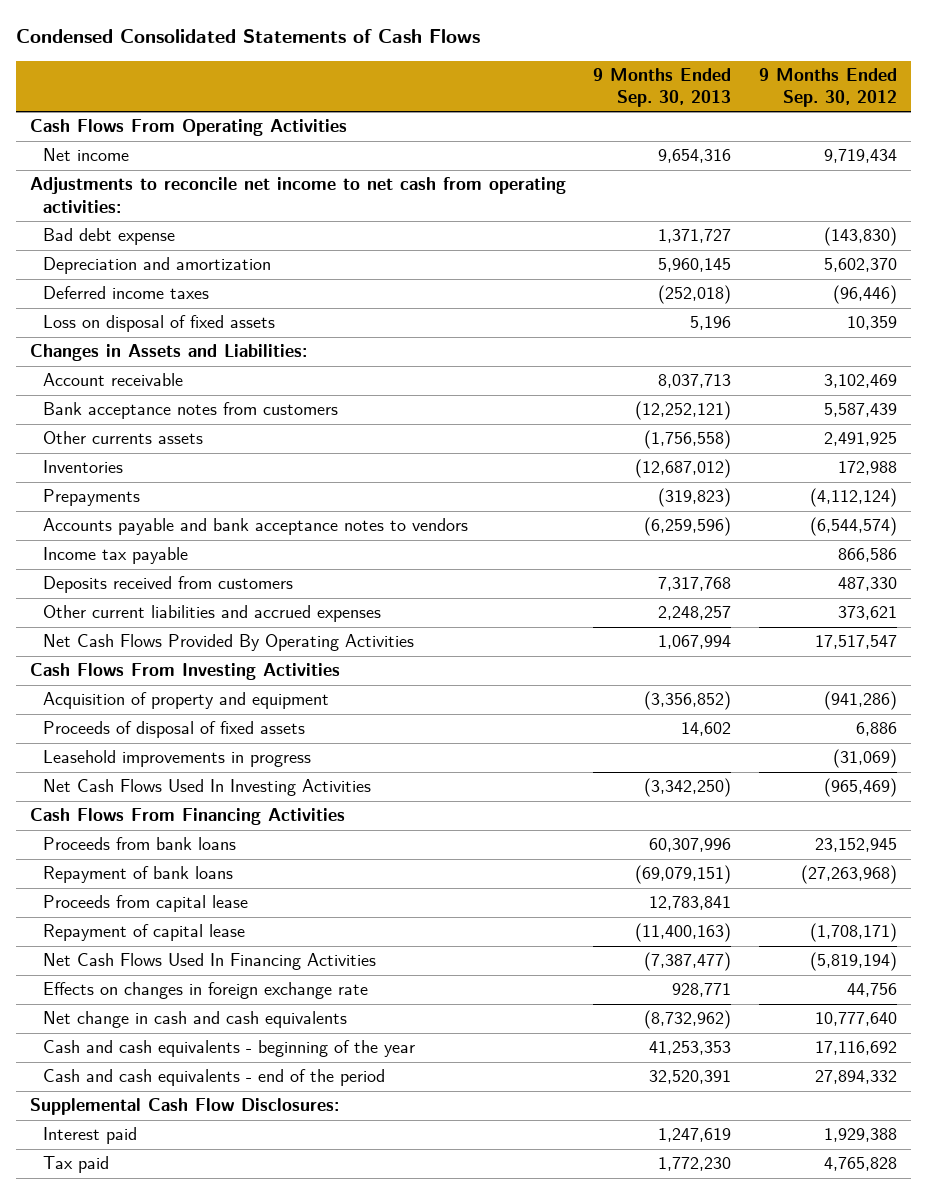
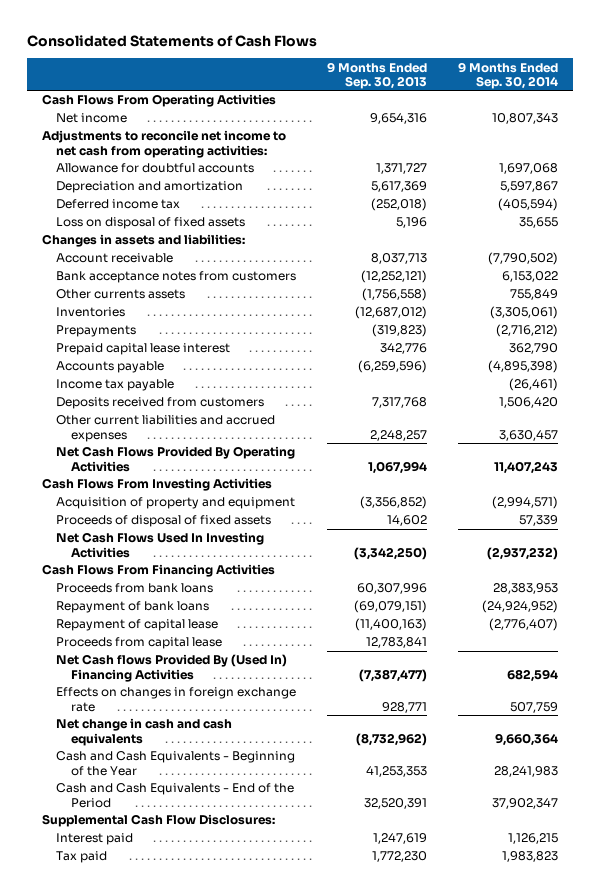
[16,29,481,44] Condensed Consolidated Statements of Cash Flows -> [26,34,317,47] Consolidated Statements of Cash Flows
[758,67,897,108] 9 Months Ended Sep. 30, 2012 -> none
none -> [457,61,558,89] 9 Months Ended Sep. 30, 2014
[43,228,176,246] Bad debt expense -> [56,163,255,174] Allowance for doubtful accounts
[658,258,732,273] 5,960,145 -> [371,181,428,193] 5,617,369
[43,286,210,300] Deferred income taxes -> [56,199,181,210] Deferred income tax
[30,344,308,362] Changes in Assets and Liabilities: -> [42,234,246,248] Changes in assets and liabilities:
none -> [56,343,231,356] Prepaid capital lease interest
[43,518,469,536] Accounts payable and bank acceptance notes to vendors -> [56,361,165,374] Accounts payable
[43,750,312,768] Leasehold improvements in progress -> none
[43,895,249,913] Proceeds from capital lease -> [56,637,223,650] Proceeds from capital lease
[43,953,377,971] Net Cash Flows Used In Financing Activities -> [56,654,288,682] Net Cash flows Provided By (Used In) Financing Activities
[43,1040,416,1058] Cash and cash equivalents - beginning of the year -> [56,751,296,776] Cash and Cash Equivalents - Beginning of the Year
[43,1069,386,1087] Cash and cash equivalents - end of the period -> [56,783,295,808] Cash and Cash Equivalents - End of the Period

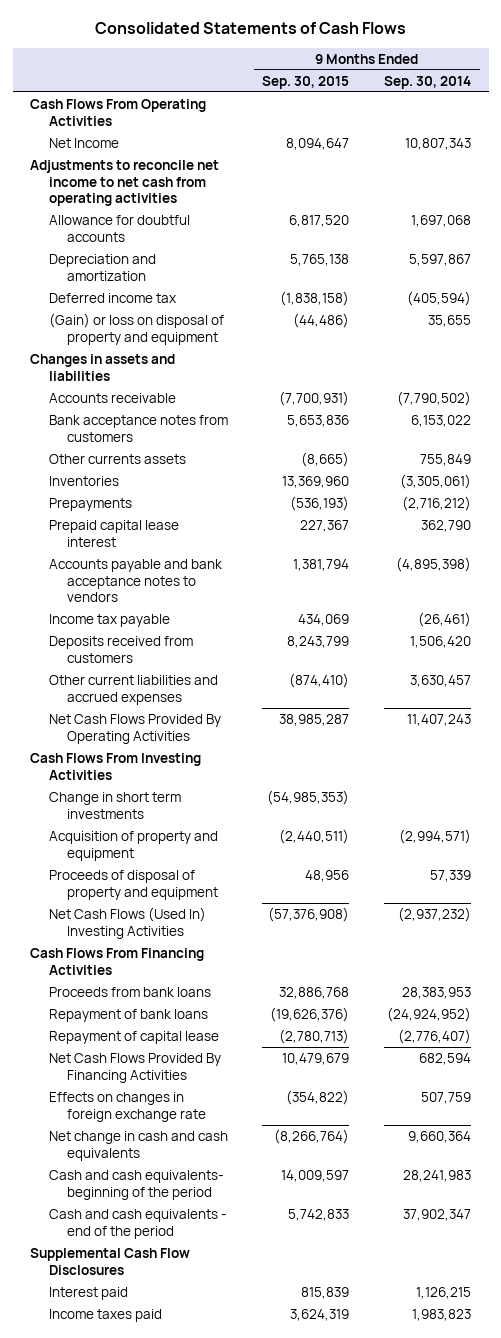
[327,61,428,89] 9 Months Ended Sep. 30, 2013 -> none
none -> [262,75,350,89] Sep. 30, 2015
[56,113,128,124] Net income -> [48,138,119,149] Net Income
[42,130,287,158] Adjustments to reconcile net income to net cash from operating activities: -> [30,160,220,207] Adjustments to reconcile net income to net cash from operating activities
[56,217,246,230] Loss on disposal of fixed assets -> [48,313,224,345] (Gain) or loss on disposal of property and equipment
[42,234,246,248] Changes in assets and liabilities: -> [30,354,176,381] Changes in assets and liabilities
[56,253,174,264] Account receivable -> [48,393,176,404] Accounts receivable
[56,361,165,374] Accounts payable -> [48,559,222,603] Accounts payable and bank acceptance notes to vendors
none -> [48,792,181,819] Change in short term investments
[56,515,272,528] Proceeds of disposal of fixed assets -> [48,870,218,900] Proceeds of disposal of property and equipment
[56,532,265,558] Net Cash Flows Used In Investing Activities -> [48,907,206,939] Net Cash Flows (Used In) Investing Activities
[56,637,223,650] Proceeds from capital lease -> none
[56,654,288,682] Net Cash flows Provided By (Used In) Financing Activities -> [48,1053,221,1083] Net Cash Flows Provided By Financing Activities
[56,751,296,776] Cash and Cash Equivalents - Beginning of the Year -> [48,1170,224,1200] Cash and cash equivalents- beginning of the period
[56,783,295,808] Cash and Cash Equivalents - End of the Period -> [48,1209,227,1239] Cash and cash equivalents - end of the period
[42,814,276,828] Supplemental Cash Flow Disclosures: -> [30,1248,191,1275] Supplemental Cash Flow Disclosures
[56,851,108,864] Tax paid -> [48,1309,162,1323] Income taxes paid

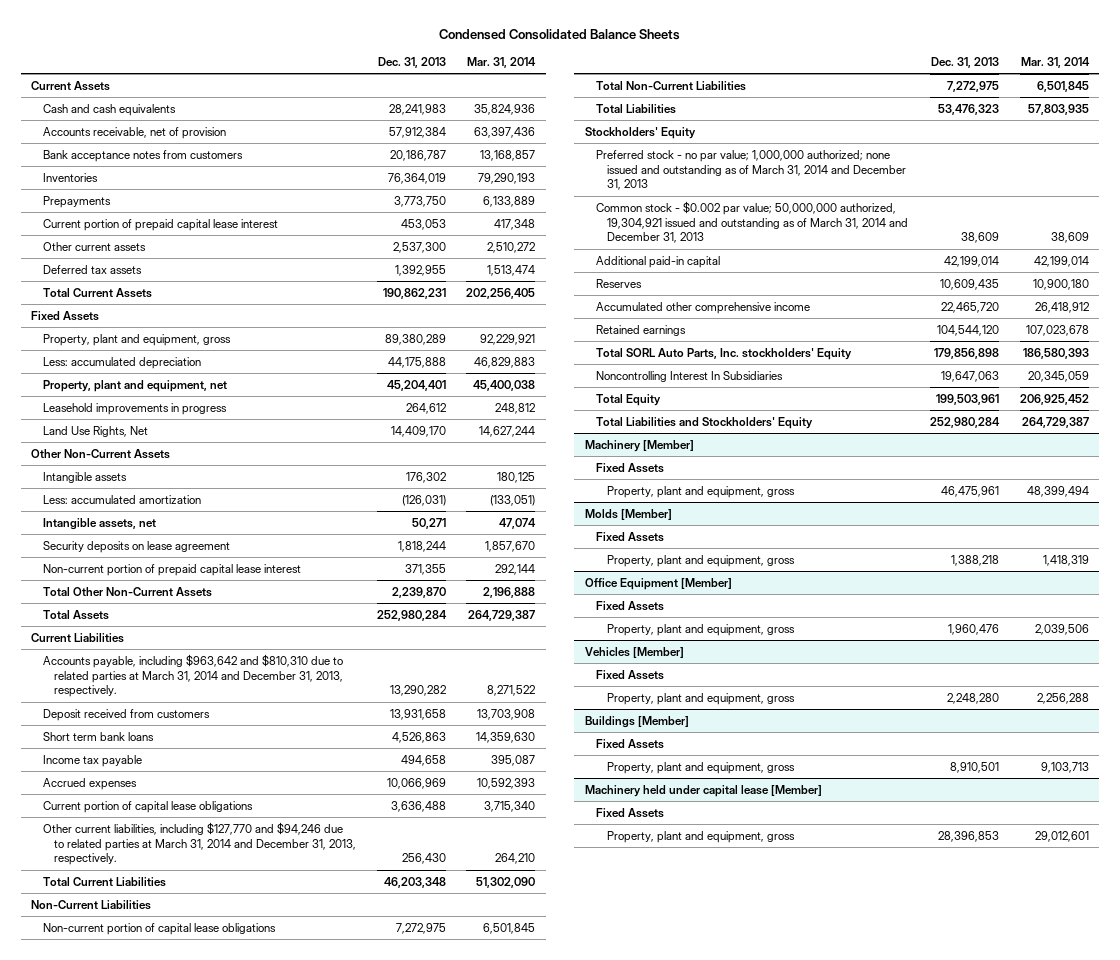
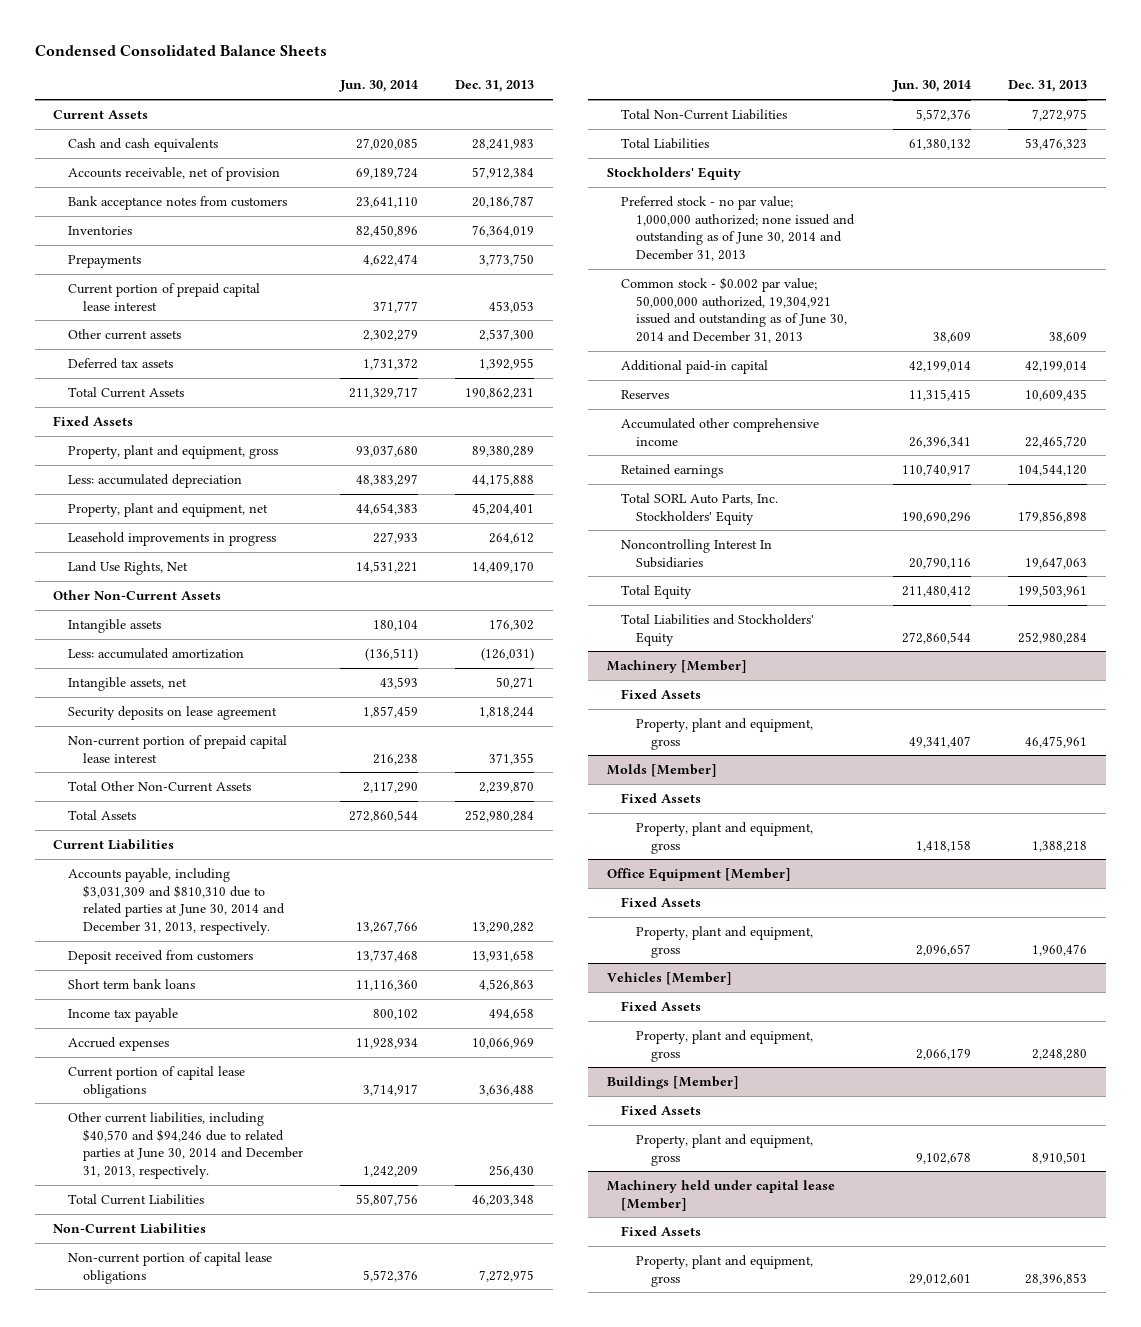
[467,56,537,68] Mar. 31, 2014 -> none
none -> [338,80,418,93] Jun. 30, 2014
[42,653,344,698] Accounts payable, including $963,642 and $810,310 due to related parties at March 31, 2014 and December 31, 2013, respectively. -> [67,867,285,936] Accounts payable, including $3,031,309 and $810,310 due to related parties at June 30, 2014 and December 31, 2013, respectively.
[42,821,357,866] Other current liabilities, including $127,770 and $94,246 due to related parties at March 31, 2014 and December 31, 2013, respectively. -> [67,1111,303,1180] Other current liabilities, including $40,570 and $94,246 due to related parties at June 30, 2014 and December 31, 2013, respectively.
[596,149,907,191] Preferred stock - no par value; 1,000,000 authorized; none issued and outstanding as of March 31, 2014 and December 31, 2013 -> [621,195,856,262] Preferred stock - no par value; 1,000,000 authorized; none issued and outstanding as of June 30, 2014 and December 31, 2013
[596,200,909,244] Common stock - $0.002 par value; 50,000,000 authorized, 19,304,921 issued and outstanding as of March 31, 2014 and December 31, 2013 -> [621,276,848,344] Common stock - $0.002 par value; 50,000,000 authorized, 19,304,921 issued and outstanding as of June 30, 2014 and December 31, 2013
[596,347,853,360] Total SORL Auto Parts, Inc. stockholders' Equity -> [621,492,779,525] Total SORL Auto Parts, Inc. Stockholders' Equity

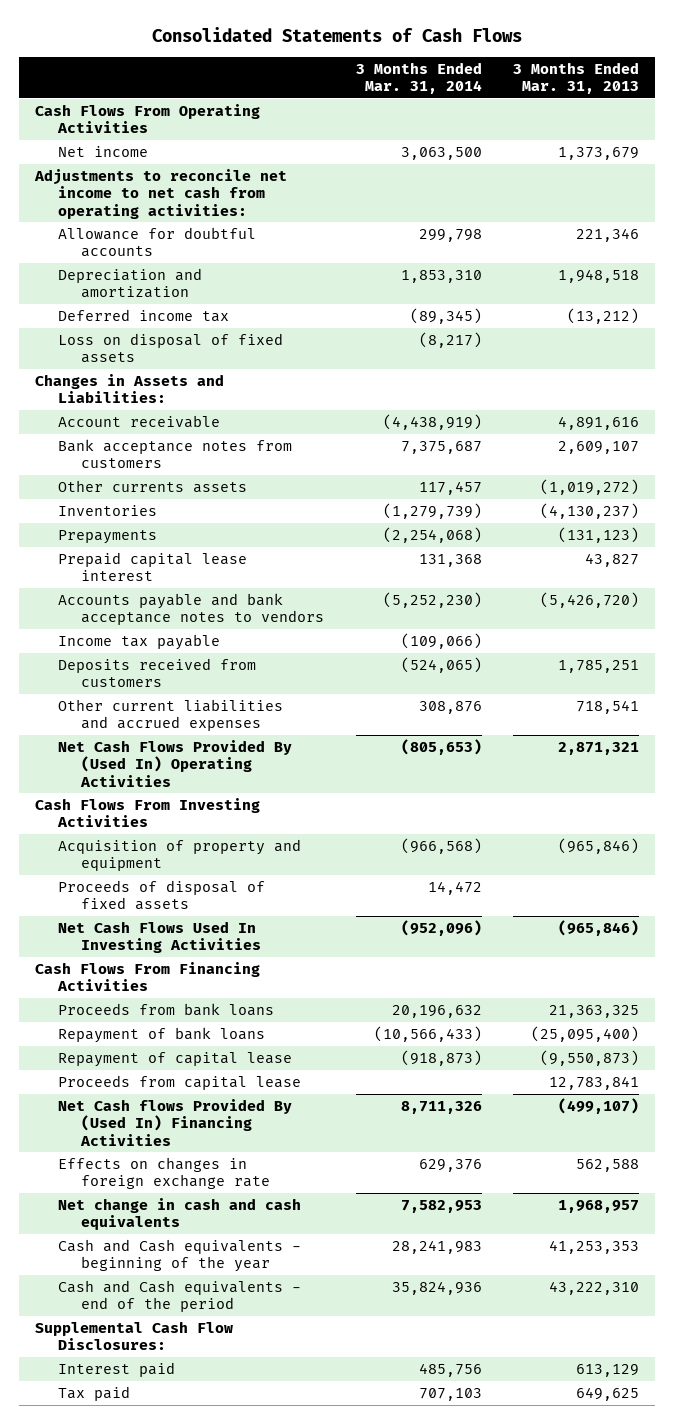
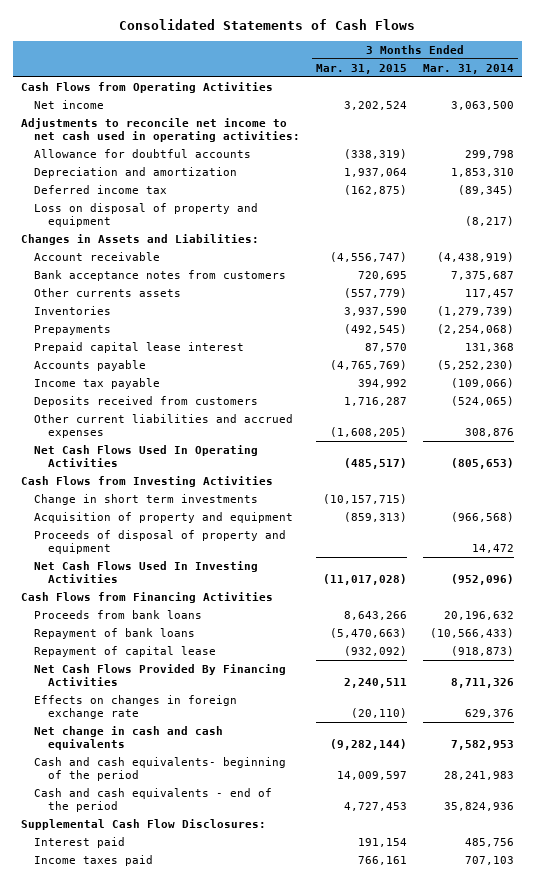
[513,61,640,95] 3 Months Ended Mar. 31, 2013 -> none
none -> [315,63,407,74] Mar. 31, 2015
[34,104,260,134] Cash Flows From Operating Activities -> [20,81,273,93] Cash Flows from Operating Activities
[33,169,287,219] Adjustments to reconcile net income to net cash from operating activities: -> [20,117,301,143] Adjustments to reconcile net income to net cash used in operating activities:
[58,333,284,364] Loss on disposal of fixed assets -> [34,202,259,228] Loss on disposal of property and equipment
[58,593,325,626] Accounts payable and bank acceptance notes to vendors -> [34,359,147,371] Accounts payable
[58,740,293,787] Net Cash Flows Provided By (Used In) Operating Activities -> [34,444,259,468] Net Cash Flows Used In Operating Activities
[34,798,260,828] Cash Flows From Investing Activities -> [20,475,273,487] Cash Flows from Investing Activities
none -> [34,493,259,505] Change in short term investments
[58,880,266,911] Proceeds of disposal of fixed assets -> [34,529,287,555] Proceeds of disposal of property and equipment
[34,962,260,992] Cash Flows From Financing Activities -> [20,591,273,603] Cash Flows from Financing Activities
[58,1075,302,1091] Proceeds from capital lease -> none
[58,1099,293,1146] Net Cash flows Provided By (Used In) Financing Activities -> [34,663,287,687] Net Cash Flows Provided By Financing Activities
[58,1239,302,1273] Cash and Cash equivalents - beginning of the year -> [34,756,287,782] Cash and cash equivalents- beginning of the period
[58,1280,302,1313] Cash and Cash equivalents - end of the period -> [34,787,273,813] Cash and cash equivalents - end of the period
[58,1386,131,1402] Tax paid -> [34,854,154,866] Income taxes paid

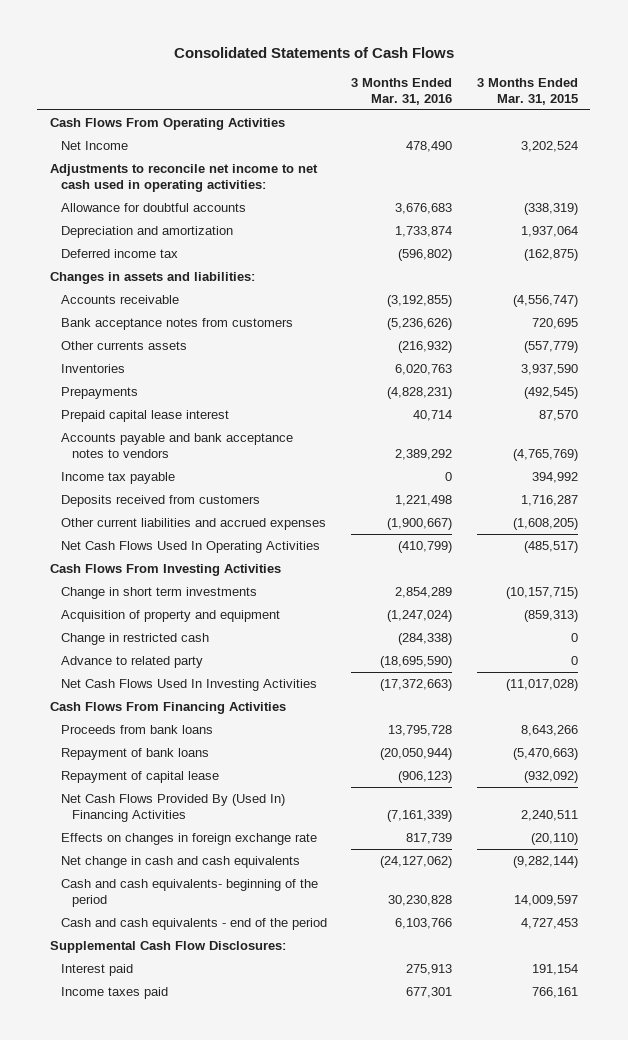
[422,63,514,74] Mar. 31, 2014 -> none
none -> [351,77,453,105] 3 Months Ended Mar. 31, 2016
[20,81,273,93] Cash Flows from Operating Activities -> [49,118,285,131] Cash Flows From Operating Activities
[34,99,105,109] Net income -> [60,141,128,151] Net Income
[34,202,259,228] Loss on disposal of property and equipment -> none
[20,233,259,245] Changes in Assets and Liabilities: -> [49,272,255,285] Changes in assets and liabilities:
[34,251,161,261] Account receivable -> [60,295,179,305] Accounts receivable
[34,359,147,371] Accounts payable -> [60,433,293,459] Accounts payable and bank acceptance notes to vendors
[20,475,273,487] Cash Flows from Investing Activities -> [49,564,281,577] Cash Flows From Investing Activities
[34,529,287,555] Proceeds of disposal of property and equipment -> none
none -> [60,633,209,646] Change in restricted cash
none -> [60,656,203,669] Advance to related party
[20,591,273,603] Cash Flows from Financing Activities -> [49,702,286,715] Cash Flows From Financing Activities
[34,663,287,687] Net Cash Flows Provided By Financing Activities -> [60,794,285,823] Net Cash Flows Provided By (Used In) Financing Activities

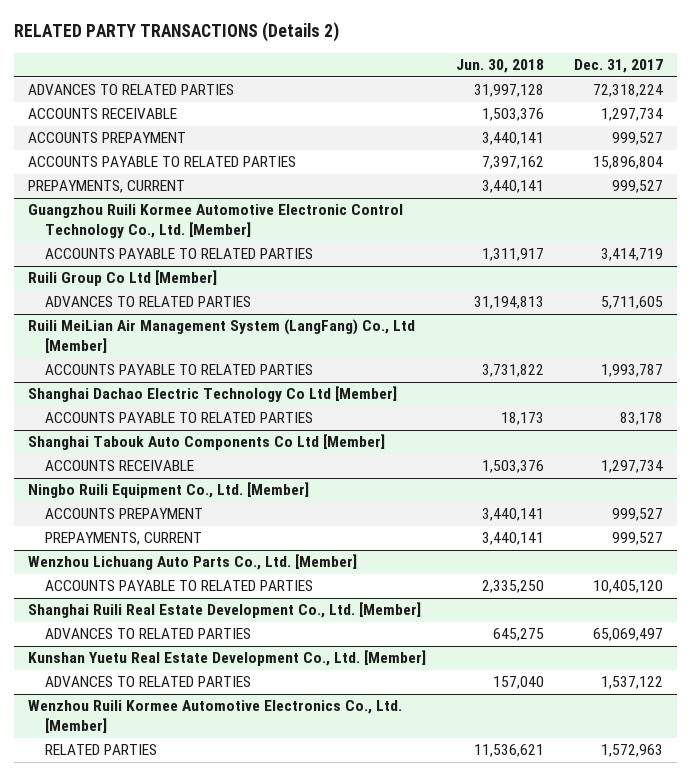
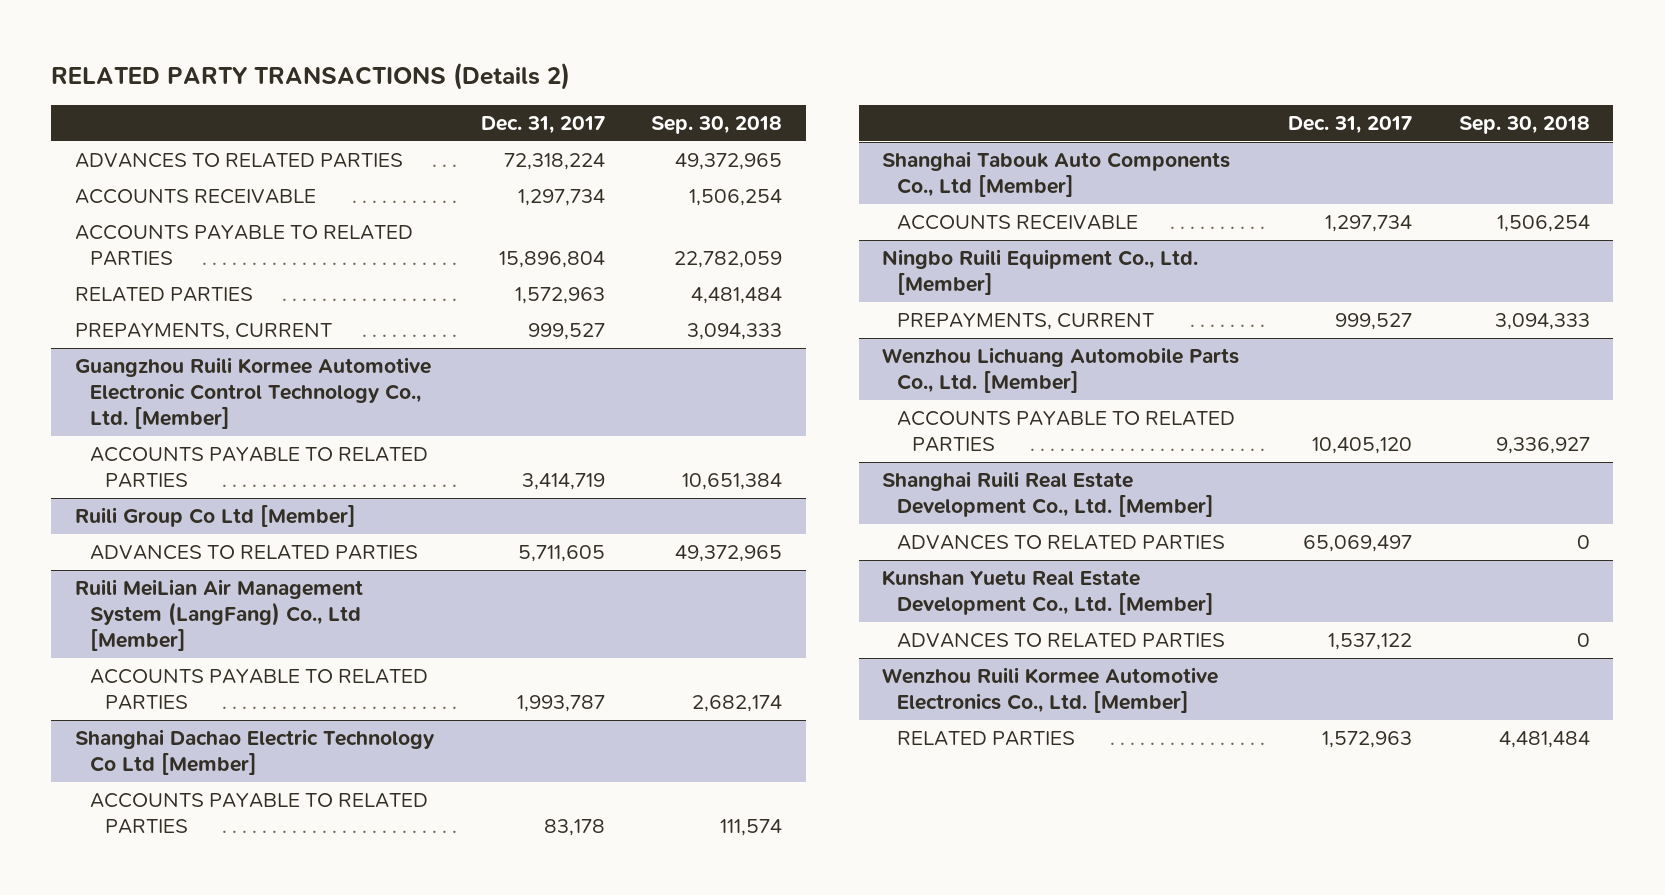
[456,59,545,74] Jun. 30, 2018 -> none
none -> [651,116,783,135] Sep. 30, 2018
[28,132,187,144] ACCOUNTS PREPAYMENT -> none
none -> [74,287,253,303] RELATED PARTIES
[28,434,386,451] Shanghai Tabouk Auto Components Co Ltd [Member] -> [882,151,1231,198] Shanghai Tabouk Auto Components Co., Ltd [Member]
[44,508,203,520] ACCOUNTS PREPAYMENT -> none
[28,554,358,571] Wenzhou Lichuang Auto Parts Co., Ltd. [Member] -> [882,347,1240,394] Wenzhou Lichuang Automobile Parts Co., Ltd. [Member]

